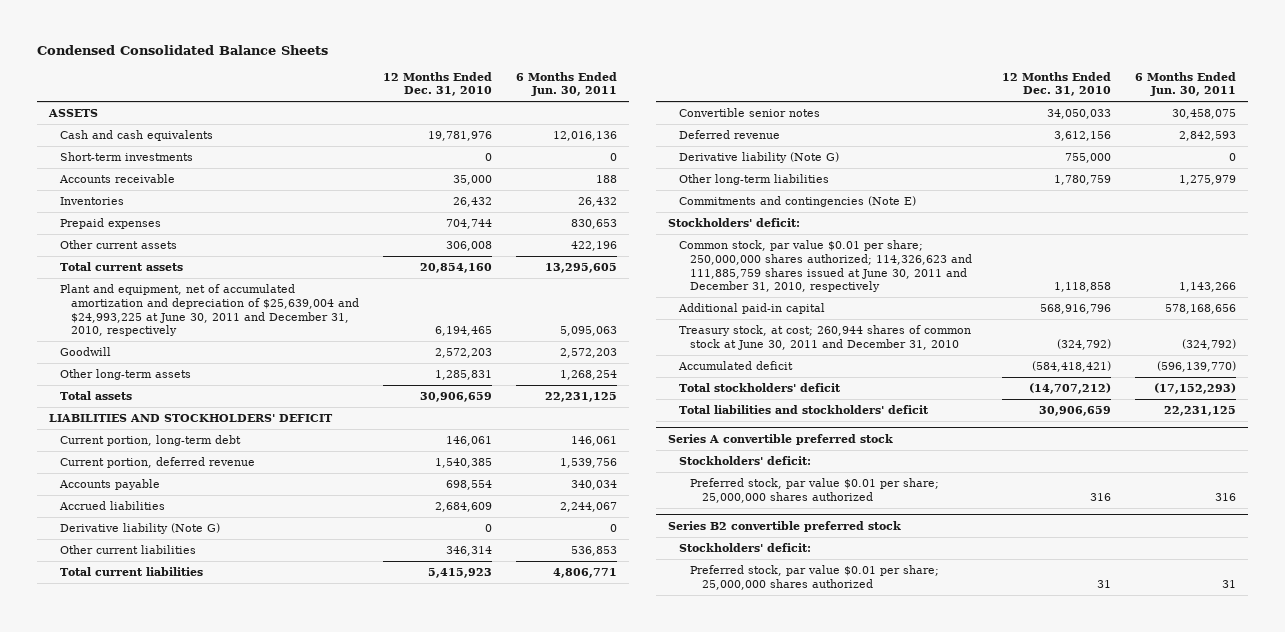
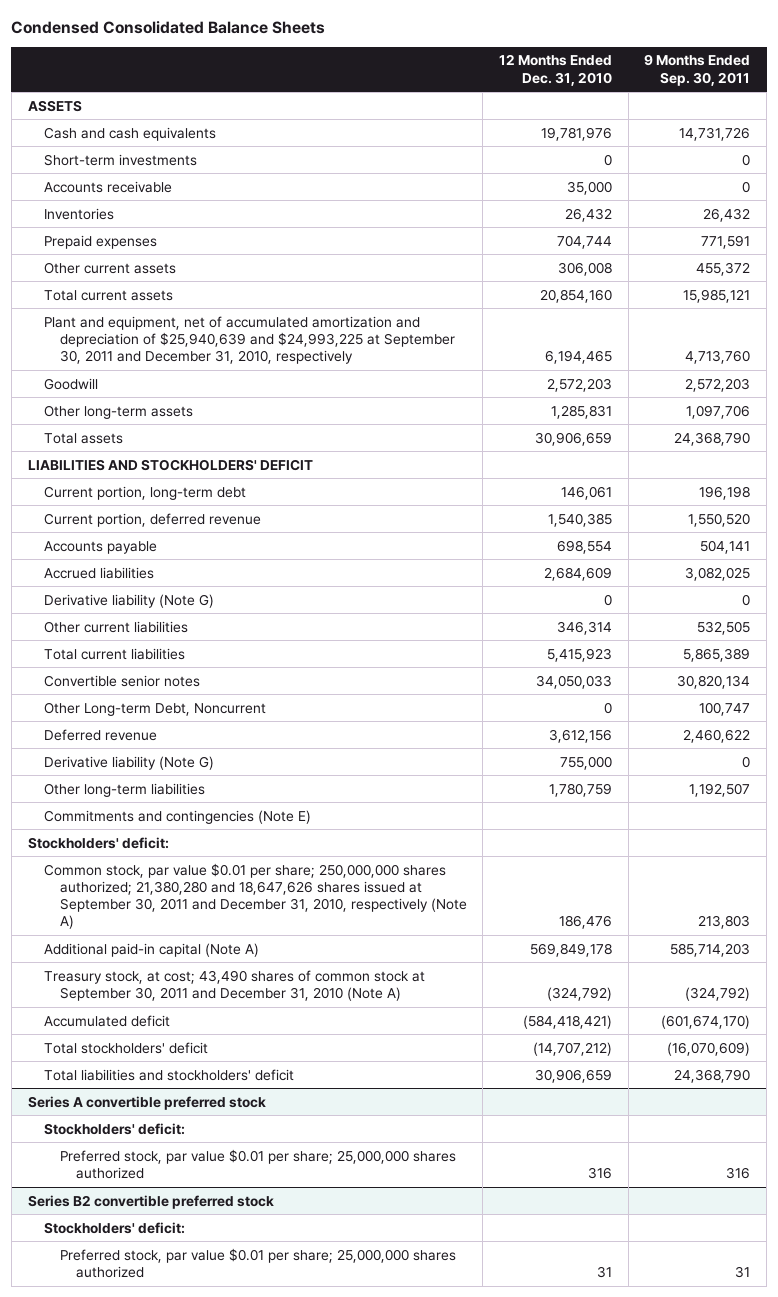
[515,71,617,97] 6 Months Ended Jun. 30, 2011 -> none
none -> [644,54,751,86] 9 Months Ended Sep. 30, 2011
[60,284,360,337] Plant and equipment, net of accumulated amortization and depreciation of $25,639,004 and $24,993,225 at June 30, 2011 and December 31, 2010, respectively -> [43,315,455,365] Plant and equipment, net of accumulated amortization and depreciation of $25,940,639 and $24,993,225 at September 30, 2011 and December 31, 2010, respectively
none -> [43,701,266,716] Other Long-term Debt, Noncurrent
[679,240,973,293] Common stock, par value $0.01 per share; 250,000,000 shares authorized; 114,326,623 and 111,885,759 shares issued at June 30, 2011 and December 31, 2010, respectively -> [43,862,467,930] Common stock, par value $0.01 per share; 250,000,000 shares authorized; 21,380,280 and 18,647,626 shares issued at September 30, 2011 and December 31, 2010, respectively (Note A)
[1054,282,1112,293] 1,118,858 -> [558,915,612,930] 186,476
[678,303,826,315] Additional paid-in capital -> [43,942,259,957] Additional paid-in capital (Note A)
[1040,304,1112,315] 568,916,796 -> [529,942,612,957] 569,849,178
[679,325,972,350] Treasury stock, at cost; 260,944 shares of common stock at June 30, 2011 and December 31, 2010 -> [43,969,425,1001] Treasury stock, at cost; 43,490 shares of common stock at September 30, 2011 and December 31, 2010 (Note A)

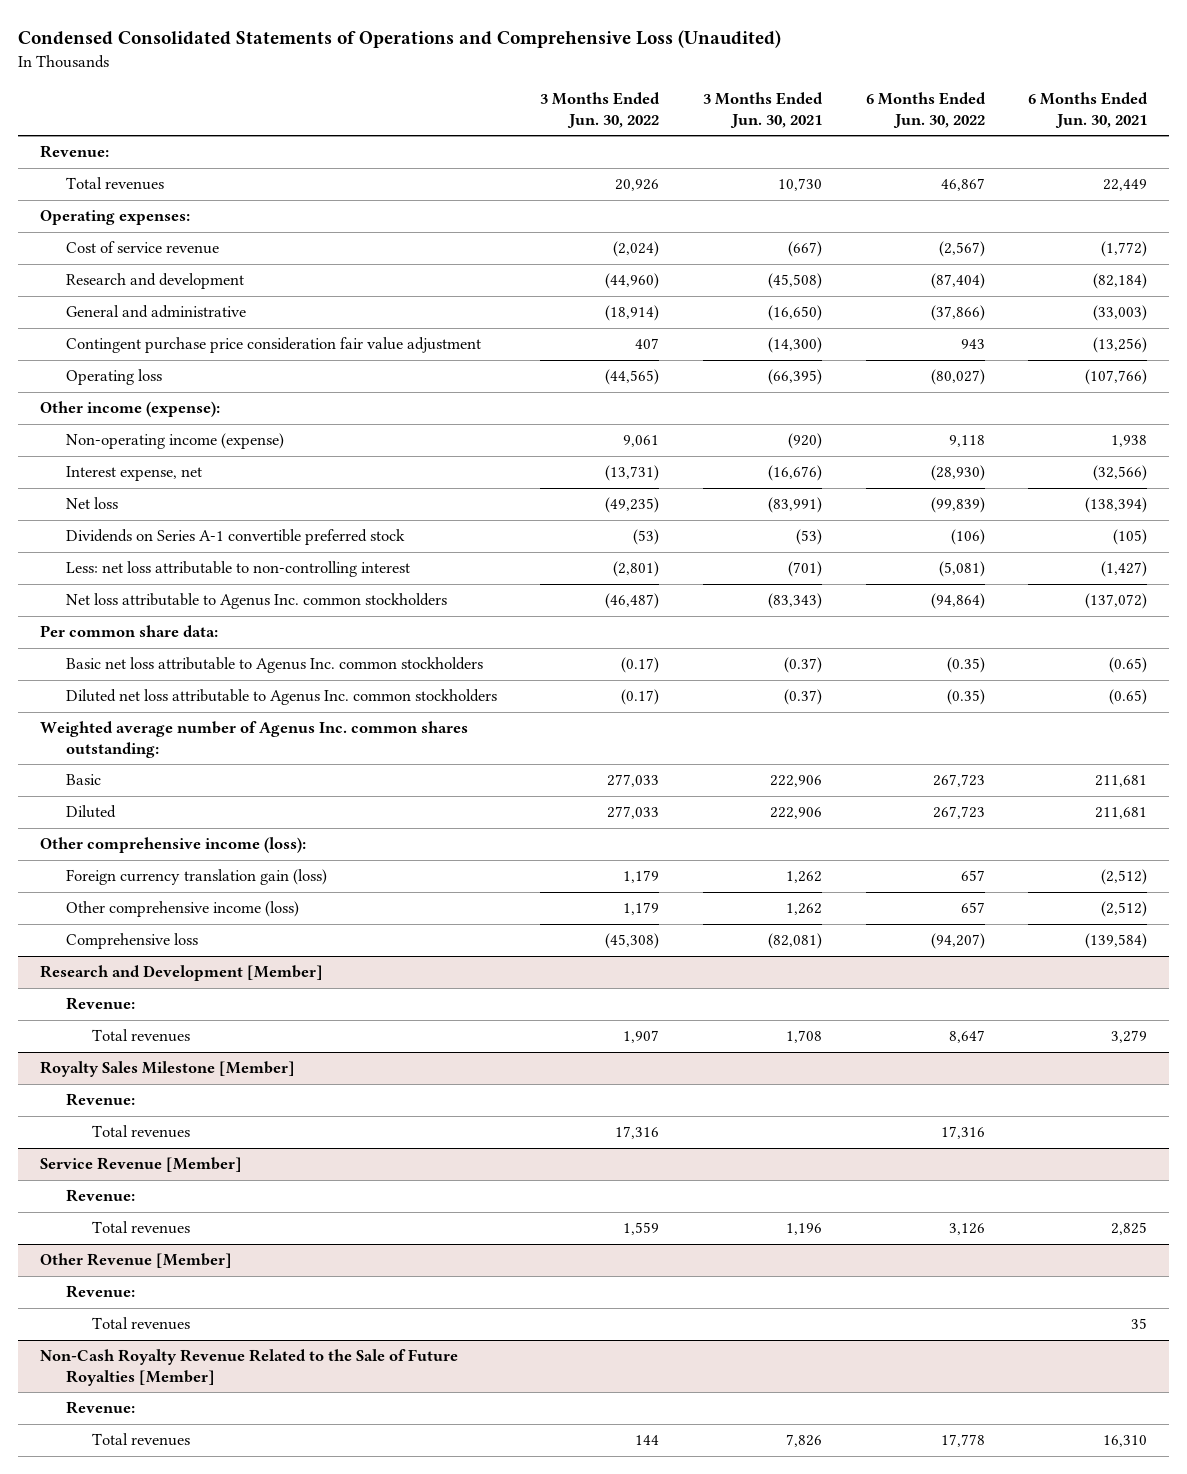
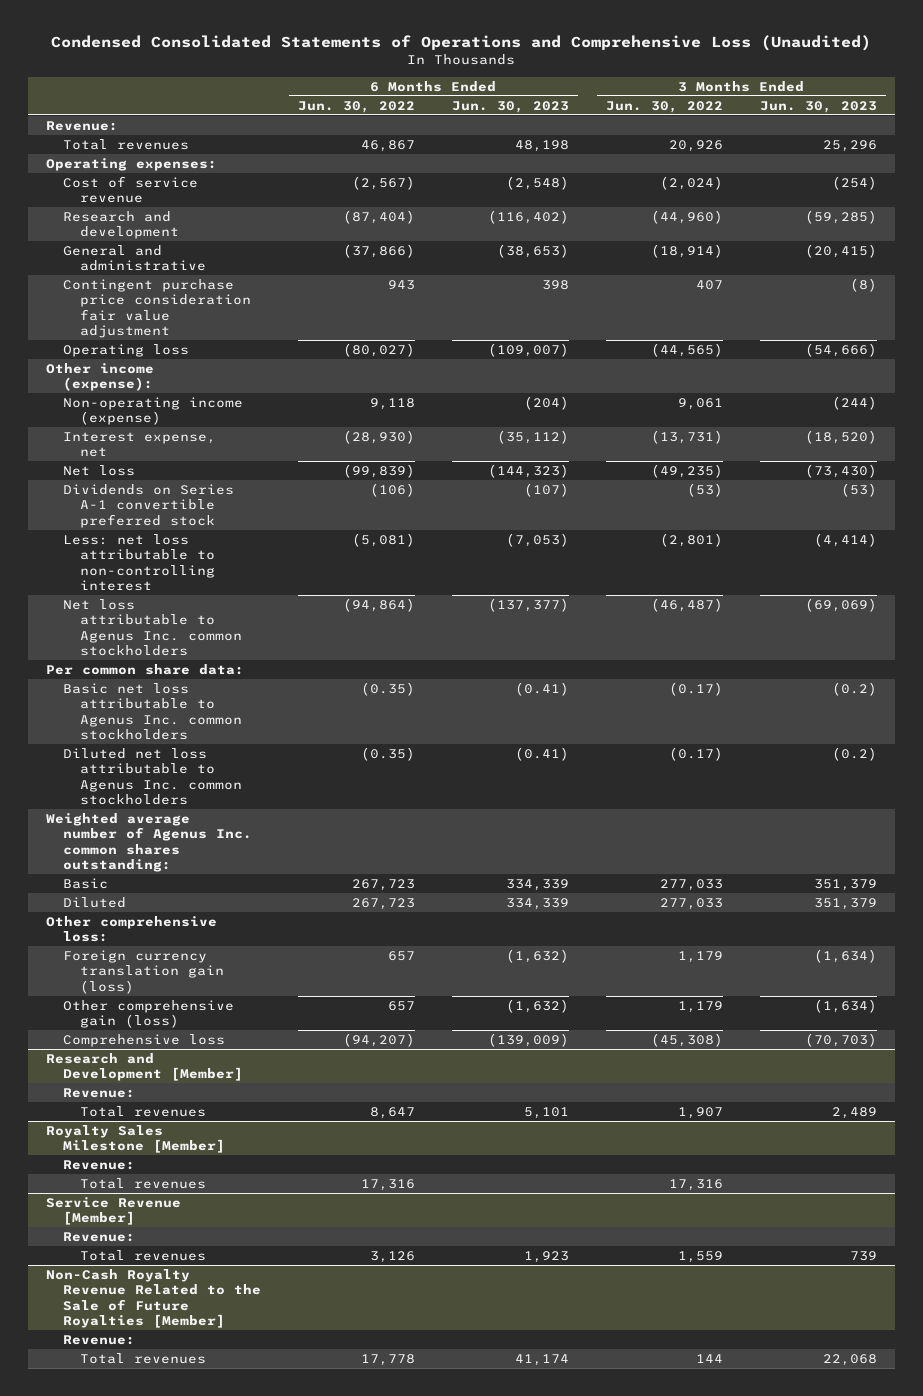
[703,92,824,128] 3 Months Ended Jun. 30, 2021 -> none
[1028,92,1149,128] 6 Months Ended Jun. 30, 2021 -> none
none -> [451,100,569,113] Jun. 30, 2023
none -> [759,100,877,113] Jun. 30, 2023
[40,837,307,854] Other comprehensive income (loss): -> [45,915,217,943] Other comprehensive loss:
[65,901,299,918] Other comprehensive income (loss) -> [62,999,234,1029] Other comprehensive gain (loss)
[40,1253,233,1269] Other Revenue [Member] -> none
[65,1285,135,1299] Revenue: -> none
[91,1317,190,1331] Total revenues -> none

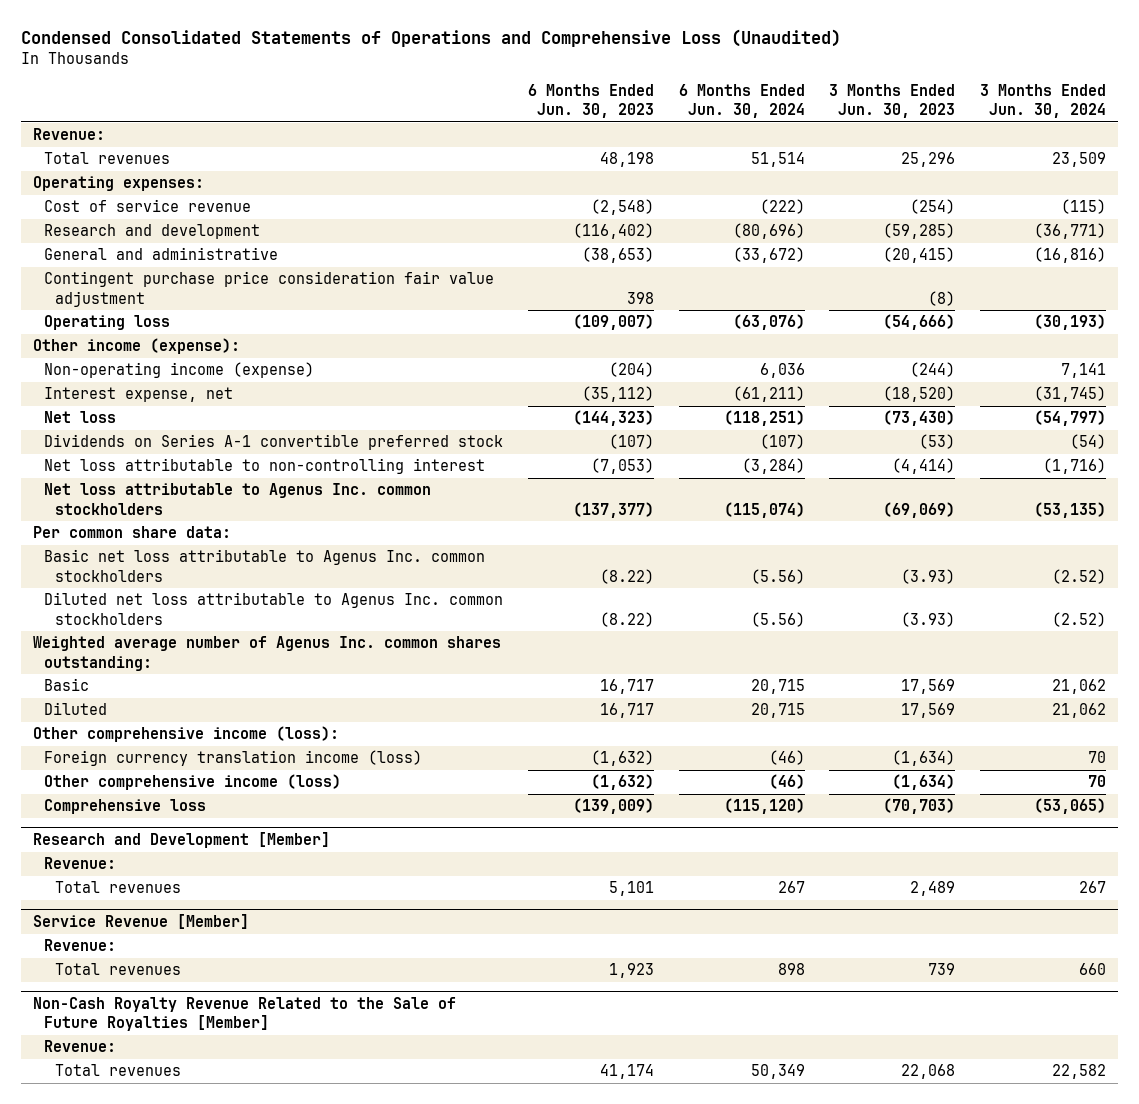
[297,100,415,113] Jun. 30, 2022 -> none
[605,100,723,113] Jun. 30, 2022 -> none
none -> [678,84,805,119] 6 Months Ended Jun. 30, 2024
none -> [979,84,1106,119] 3 Months Ended Jun. 30, 2024
[62,533,215,592] Less: net loss attributable to non-controlling interest -> [44,458,486,475] Net loss attributable to non-controlling interest
[514,681,569,696] (0.41) -> [599,568,654,584] (8.22)
[831,681,877,696] (0.2) -> [901,568,956,584] (3.93)
[514,746,569,761] (0.41) -> [599,611,654,627] (8.22)
[831,746,877,761] (0.2) -> [901,611,956,627] (3.93)
[505,878,569,891] 334,339 -> [599,679,654,695] 16,717
[813,878,877,891] 351,379 -> [901,679,956,695] 17,569
[505,897,569,910] 334,339 -> [599,703,654,719] 16,717
[813,897,877,910] 351,379 -> [901,703,956,719] 17,569
[45,915,217,943] Other comprehensive loss: -> [33,726,340,743] Other comprehensive income (loss):
[62,949,224,994] Foreign currency translation gain (loss) -> [44,750,423,767] Foreign currency translation income (loss)
[62,999,234,1029] Other comprehensive gain (loss) -> [44,774,342,791] Other comprehensive income (loss)
[45,1124,225,1154] Royalty Sales Milestone [Member] -> none
[62,1159,135,1170] Revenue: -> none
[79,1177,206,1189] Total revenues -> none

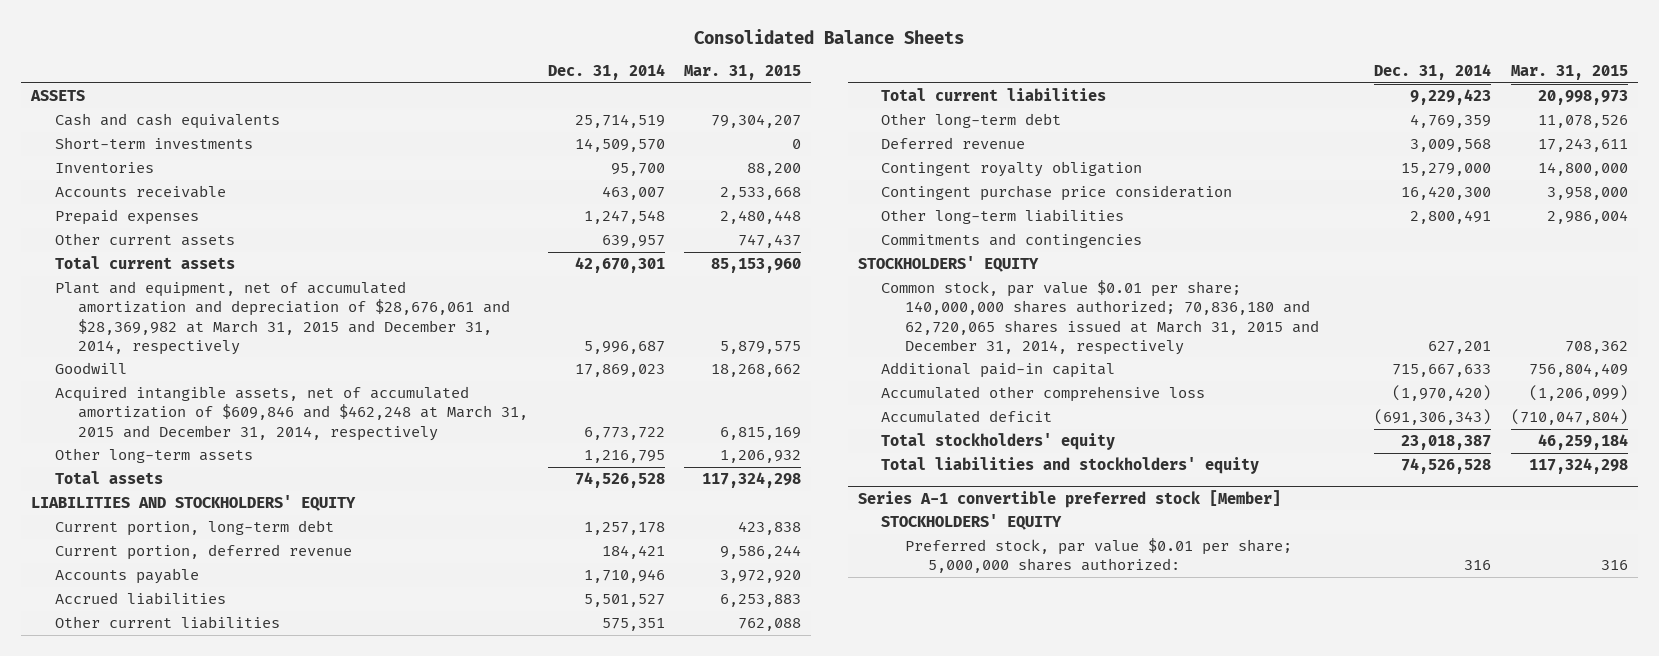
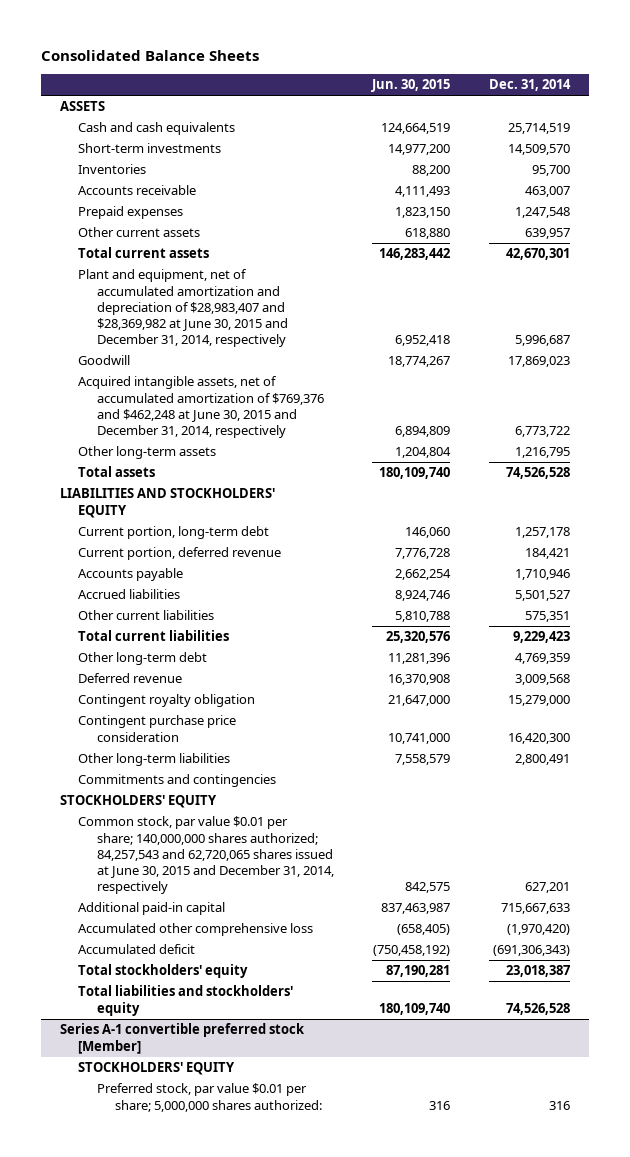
[684,65,802,81] Mar. 31, 2015 -> none
none -> [371,79,451,93] Jun. 30, 2015
[54,281,511,355] Plant and equipment, net of accumulated amortization and depreciation of $28,676,061 and $28,369,982 at March 31, 2015 and December 31, 2014, respectively -> [78,269,288,348] Plant and equipment, net of accumulated amortization and depreciation of $28,983,407 and $28,369,982 at June 30, 2015 and December 31, 2014, respectively
[54,386,529,441] Acquired intangible assets, net of accumulated amortization of $609,846 and $462,248 at March 31, 2015 and December 31, 2014, respectively -> [78,376,324,438] Acquired intangible assets, net of accumulated amortization of $769,376 and $462,248 at June 30, 2015 and December 31, 2014, respectively
[881,280,1319,355] Common stock, par value $0.01 per share; 140,000,000 shares authorized; 70,836,180 and 62,720,065 shares issued at March 31, 2015 and December 31, 2014, respectively -> [78,816,334,895] Common stock, par value $0.01 per share; 140,000,000 shares authorized; 84,257,543 and 62,720,065 shares issued at June 30, 2015 and December 31, 2014, respectively

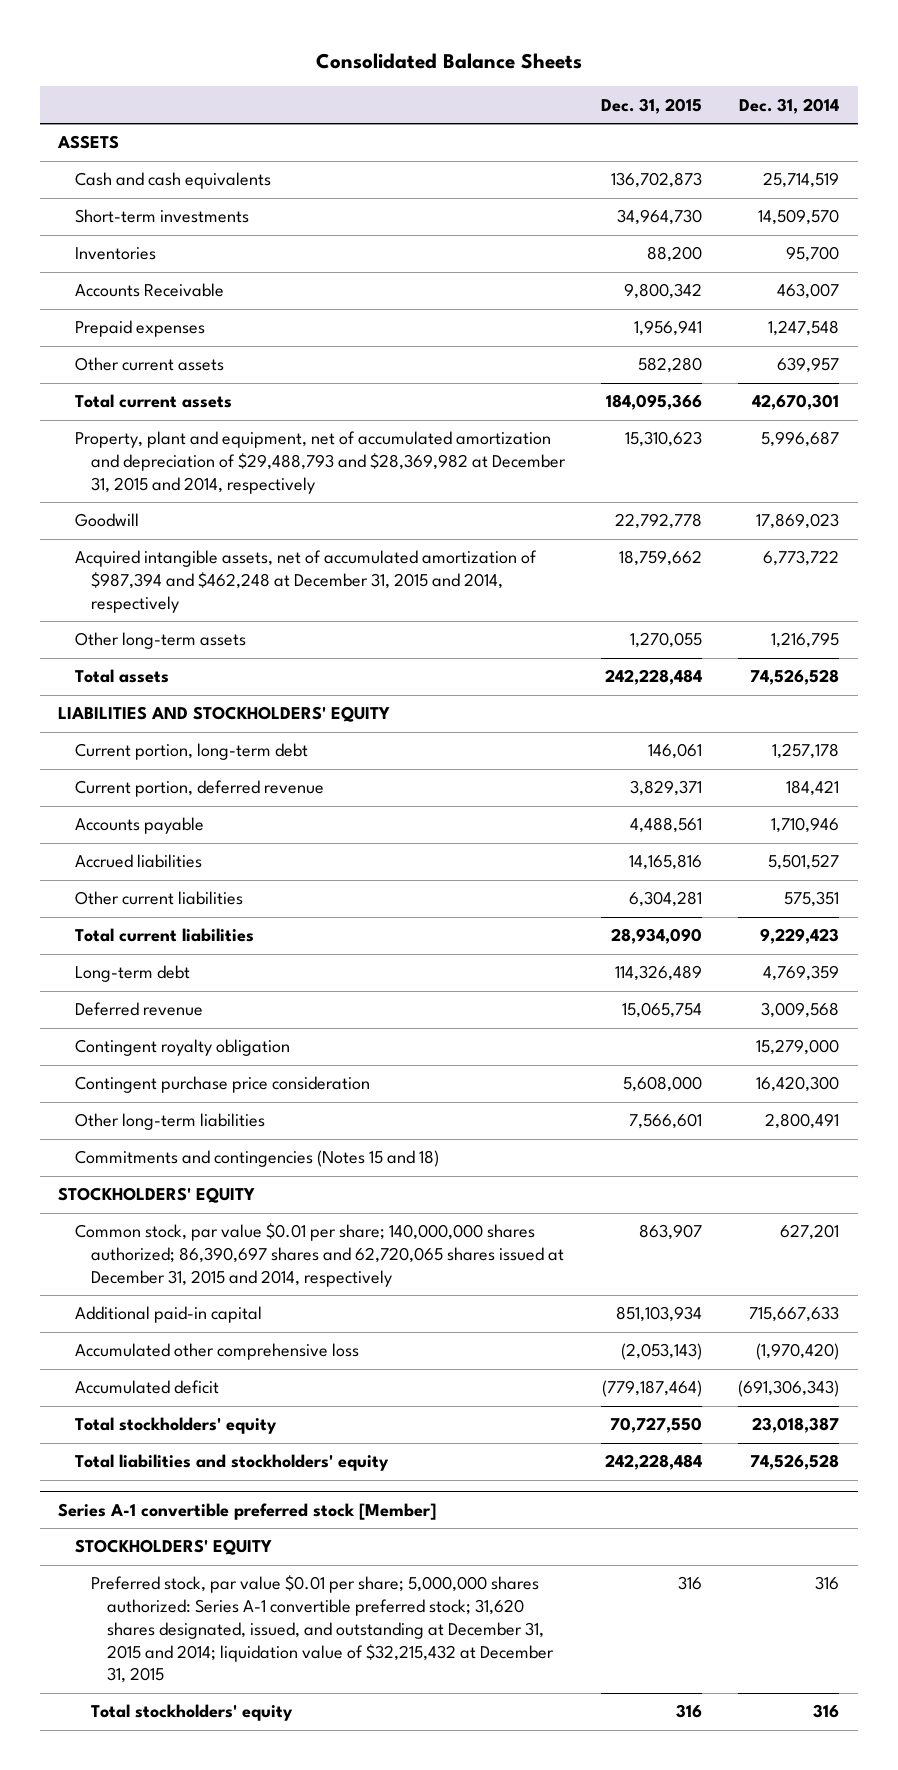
[371,79,451,93] Jun. 30, 2015 -> none
none -> [601,97,703,114] Dec. 31, 2015
[78,185,197,196] Accounts receivable -> [74,283,224,298] Accounts Receivable
[78,269,288,348] Plant and equipment, net of accumulated amortization and depreciation of $28,983,407 and $28,369,982 at June 30, 2015 and December 31, 2014, respectively -> [74,431,566,494] Property, plant and equipment, net of accumulated amortization and depreciation of $29,488,793 and $28,369,982 at December 31, 2015 and 2014, respectively
[78,376,324,438] Acquired intangible assets, net of accumulated amortization of $769,376 and $462,248 at June 30, 2015 and December 31, 2014, respectively -> [74,550,537,613] Acquired intangible assets, net of accumulated amortization of $987,394 and $462,248 at December 31, 2015 and 2014, respectively
[78,652,208,666] Other long-term debt -> [74,965,190,983] Long-term debt
[78,774,277,788] Commitments and contingencies -> [74,1150,439,1168] Commitments and contingencies (Notes 15 and 18)
[78,816,334,895] Common stock, par value $0.01 per share; 140,000,000 shares authorized; 84,257,543 and 62,720,065 shares issued at June 30, 2015 and December 31, 2014, respectively -> [74,1223,564,1287] Common stock, par value $0.01 per share; 140,000,000 shares authorized; 86,390,697 shares and 62,720,065 shares issued at December 31, 2015 and 2014, respectively
[96,1083,323,1112] Preferred stock, par value $0.01 per share; 5,000,000 shares authorized: -> [90,1575,555,1684] Preferred stock, par value $0.01 per share; 5,000,000 shares authorized: Series A-1 convertible preferred stock; 31,620 shares designated, issued, and outstanding at December 31, 2015 and 2014; liquidation value of $32,215,432 at December 31, 2015
none -> [90,1704,293,1722] Total stockholders' equity

